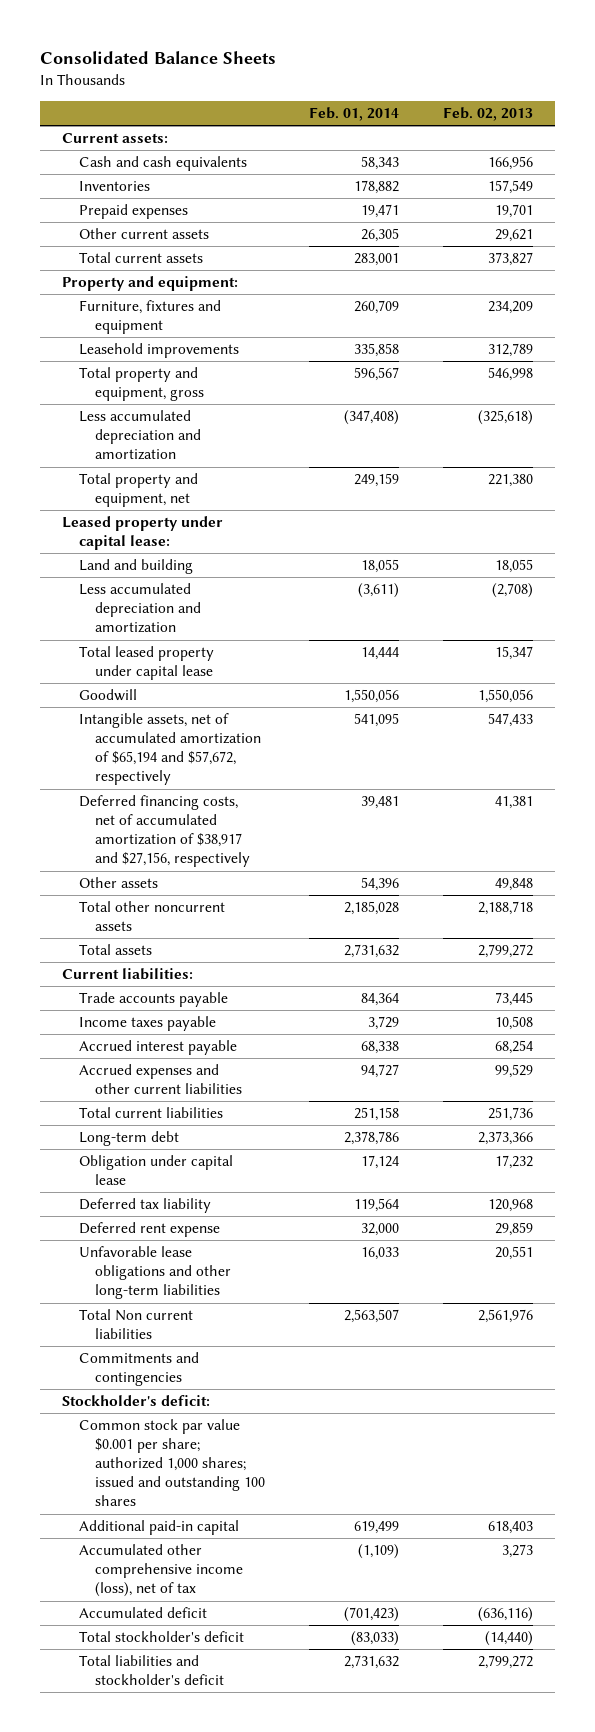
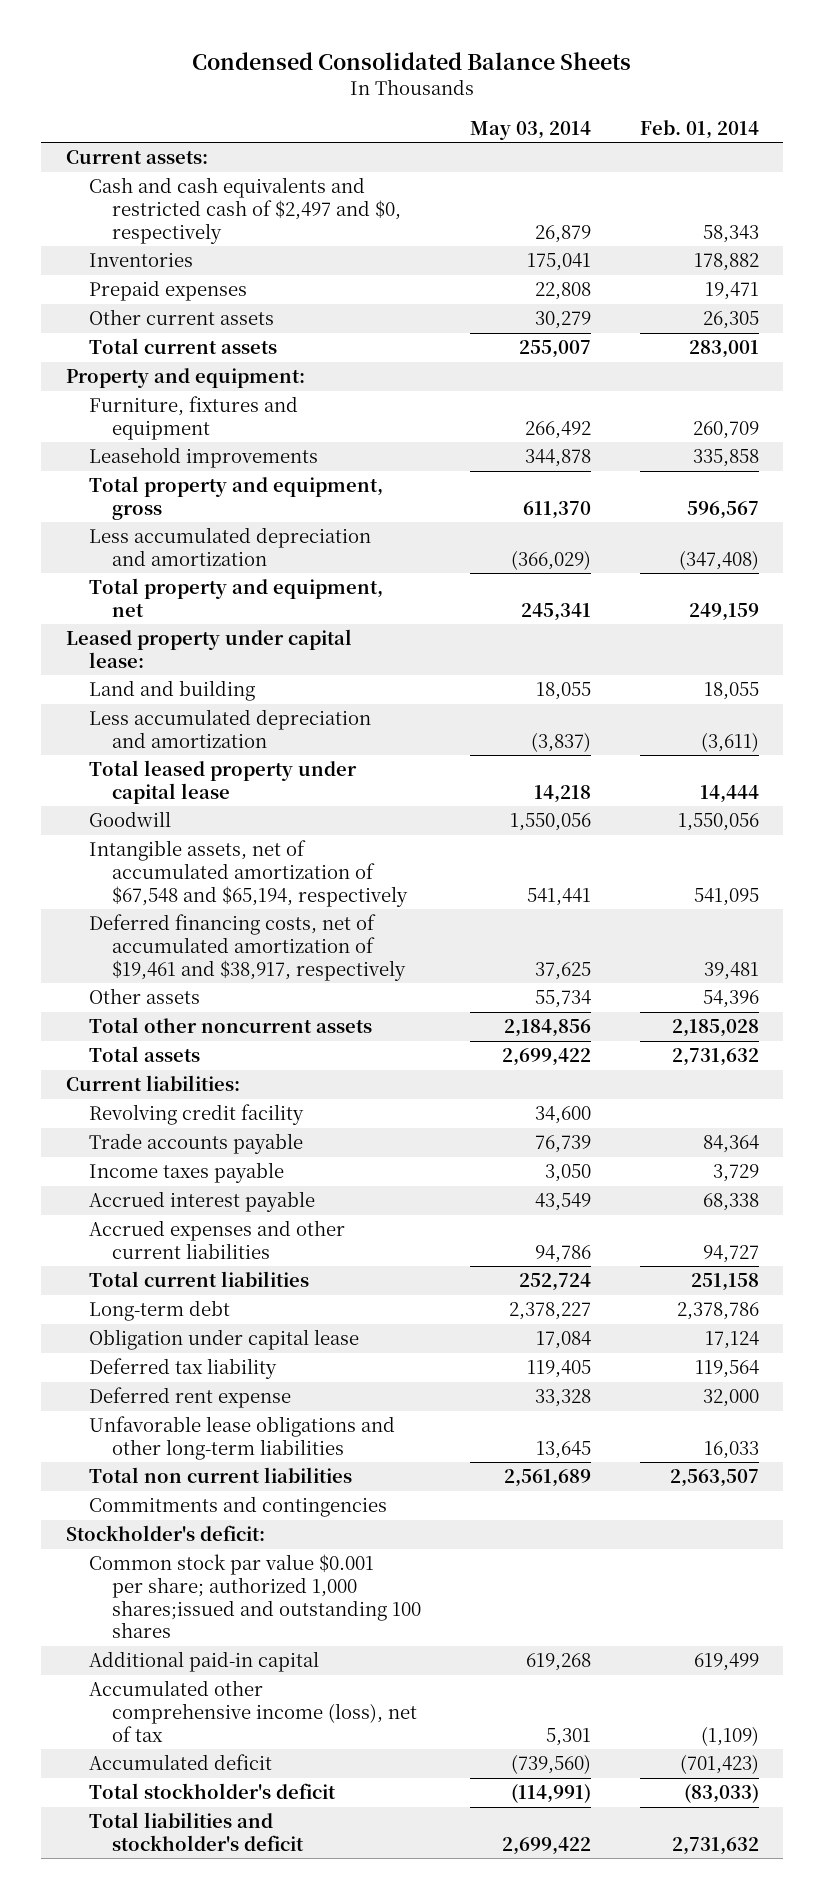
[40,51,277,65] Consolidated Balance Sheets -> [192,52,632,71] Condensed Consolidated Balance Sheets
[442,107,533,122] Feb. 02, 2013 -> none
none -> [470,120,592,140] May 03, 2014
[78,156,247,172] Cash and cash equivalents -> [89,177,402,244] Cash and cash equivalents and restricted cash of $2,497 and $0, respectively
[78,713,262,786] Intangible assets, net of accumulated amortization of $65,194 and $57,672, respectively -> [89,840,409,907] Intangible assets, net of accumulated amortization of $67,548 and $65,194, respectively
[78,795,251,868] Deferred financing costs, net of accumulated amortization of $38,917 and $27,156, respectively -> [89,914,407,981] Deferred financing costs, net of accumulated amortization of $19,461 and $38,917, respectively
none -> [89,1104,305,1126] Revolving credit facility
[78,1309,193,1340] Total Non current liabilities -> [89,1467,353,1484] Total non current liabilities
[78,1419,266,1507] Common stock par value $0.001 per share; authorized 1,000 shares; issued and outstanding 100 shares -> [89,1554,422,1639] Common stock par value $0.001 per share; authorized 1,000 shares;issued and outstanding 100 shares

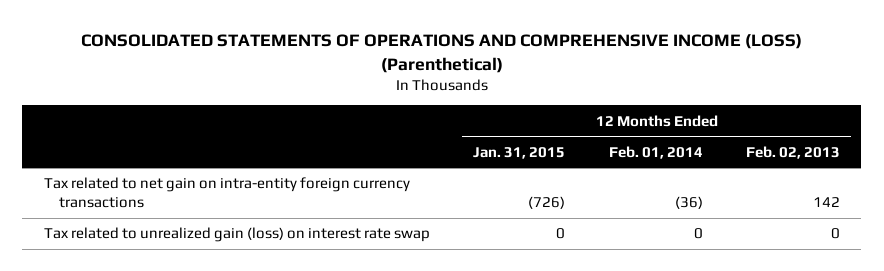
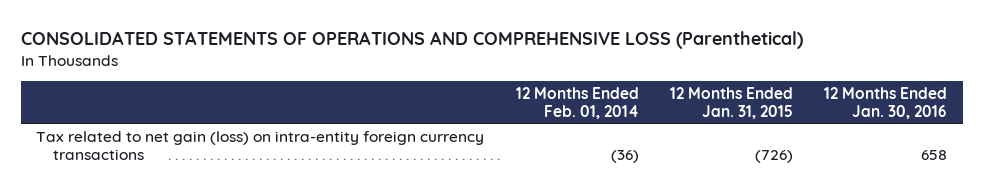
[80,33,802,73] CONSOLIDATED STATEMENTS OF OPERATIONS AND COMPREHENSIVE INCOME (LOSS) (Parenthetical) -> [20,30,803,49] CONSOLIDATED STATEMENTS OF OPERATIONS AND COMPREHENSIVE LOSS (Parenthetical)
[745,145,840,159] Feb. 02, 2013 -> none
none -> [824,86,948,119] 12 Months Ended Jan. 30, 2016
[43,227,430,243] Tax related to unrealized gain (loss) on interest rate swap -> none
[43,177,410,209] Tax related to net gain on intra-entity foreign currency transactions -> [36,130,485,160] Tax related to net gain (loss) on intra-entity foreign currency transactions

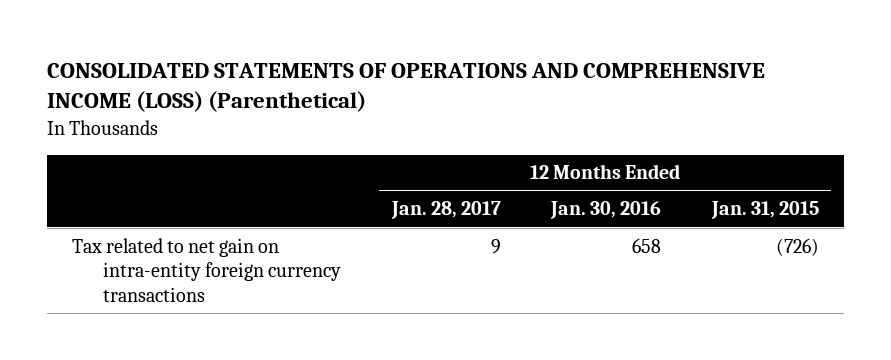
[20,30,803,49] CONSOLIDATED STATEMENTS OF OPERATIONS AND COMPREHENSIVE LOSS (Parenthetical) -> [47,62,766,113] CONSOLIDATED STATEMENTS OF OPERATIONS AND COMPREHENSIVE INCOME (LOSS) (Parenthetical)
[515,86,639,119] 12 Months Ended Feb. 01, 2014 -> none
none -> [390,201,501,220] Jan. 28, 2017
[36,130,485,160] Tax related to net gain (loss) on intra-entity foreign currency transactions -> [72,237,342,302] Tax related to net gain on intra-entity foreign currency transactions

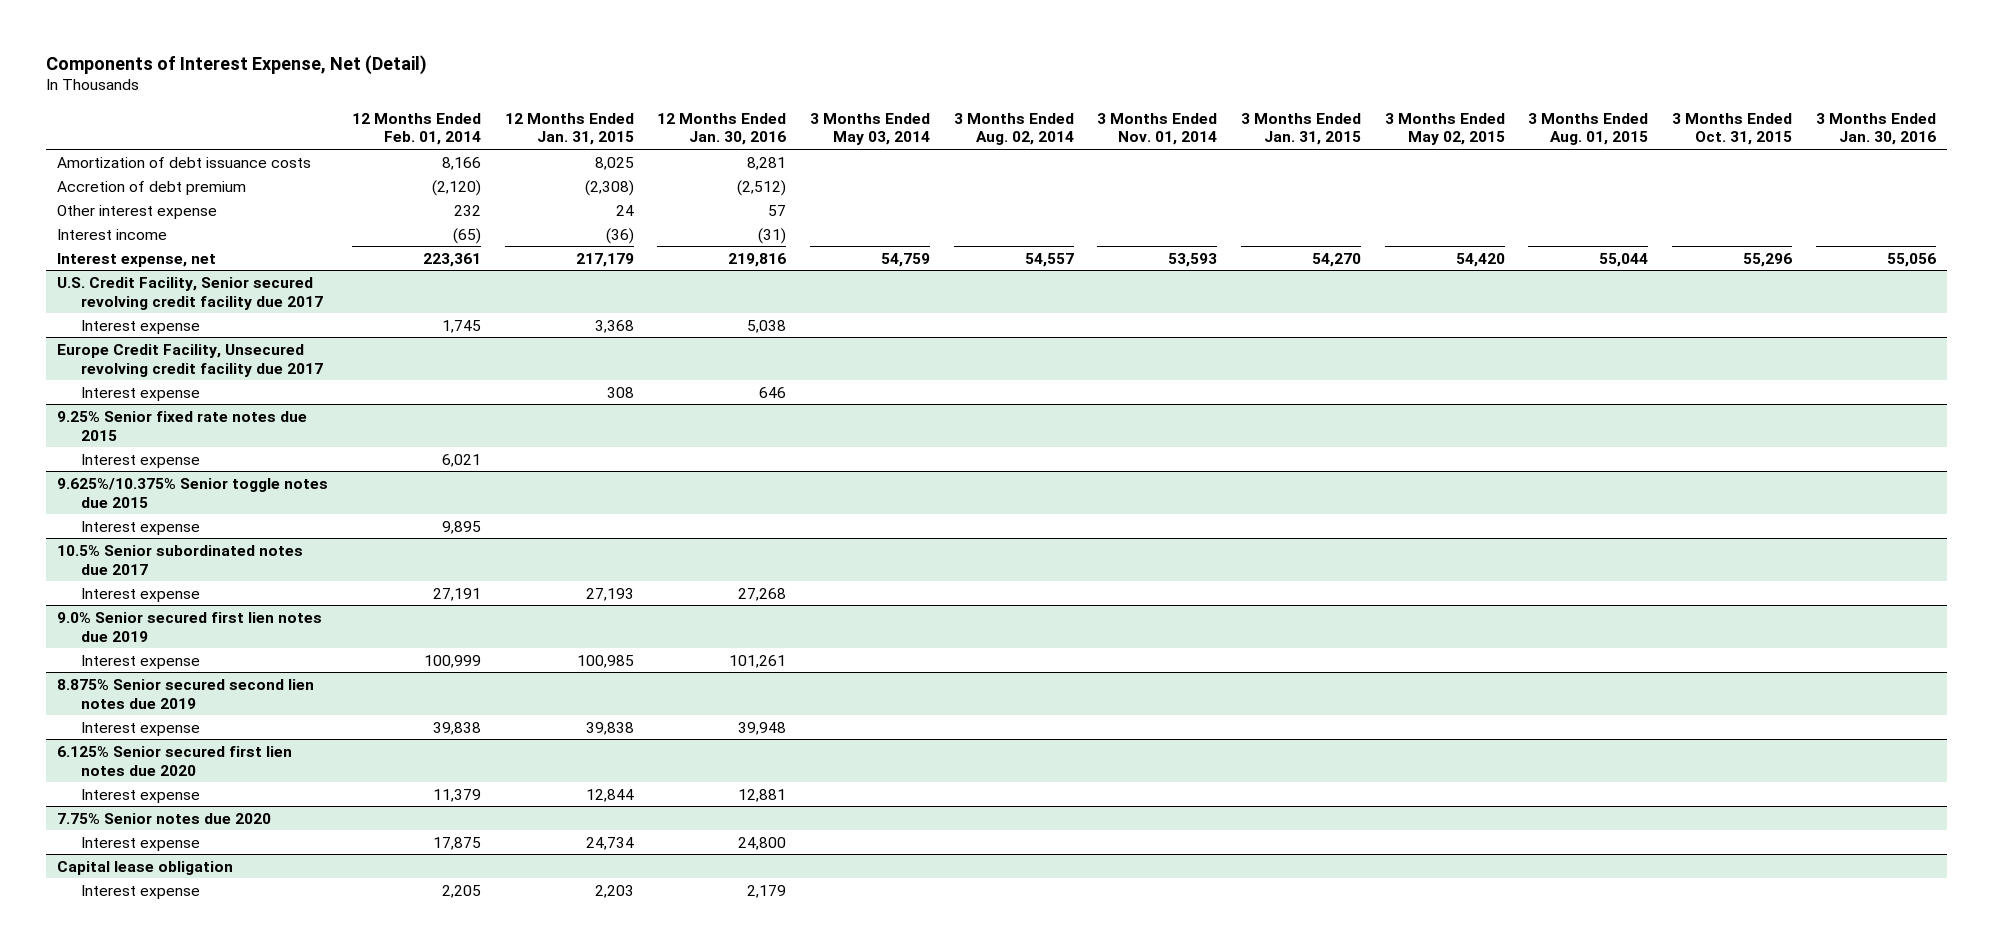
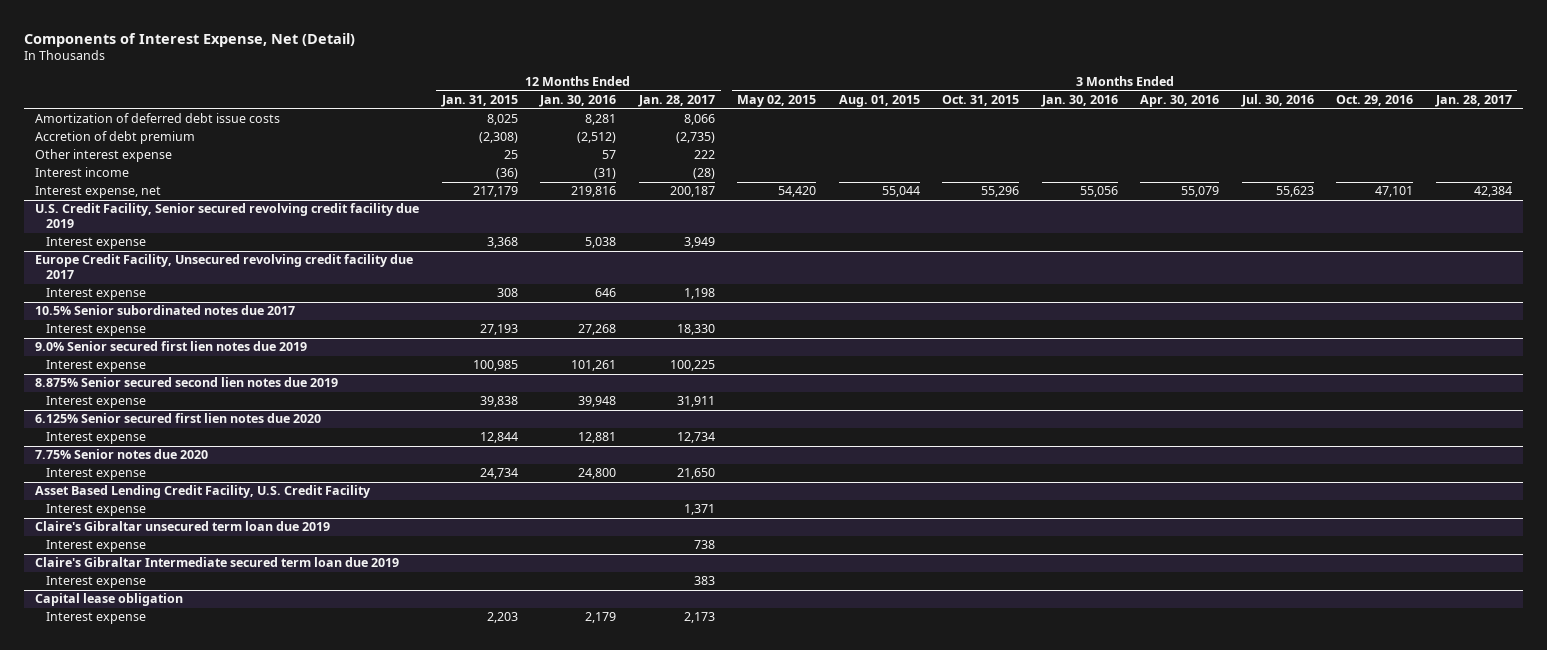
[352,112,482,146] 12 Months Ended Feb. 01, 2014 -> none
[809,112,930,146] 3 Months Ended May 03, 2014 -> none
[953,112,1074,146] 3 Months Ended Aug. 02, 2014 -> none
[1097,112,1218,146] 3 Months Ended Nov. 01, 2014 -> none
[1240,112,1361,146] 3 Months Ended Jan. 31, 2015 -> none
none -> [637,95,715,108] Jan. 28, 2017
none -> [1140,95,1220,108] Apr. 30, 2016
none -> [1240,94,1314,108] Jul. 30, 2016
none -> [1336,95,1414,107] Oct. 29, 2016
none -> [1434,95,1512,108] Jan. 28, 2017
[57,156,312,168] Amortization of debt issuance costs -> [35,113,281,124] Amortization of deferred debt issue costs
[615,204,634,216] 24 -> [503,150,518,160] 25
[57,276,323,310] U.S. Credit Facility, Senior secured revolving credit facility due 2017 -> [35,203,420,229] U.S. Credit Facility, Senior secured revolving credit facility due 2019
[57,410,308,441] 9.25% Senior fixed rate notes due 2015 -> none
[80,453,200,468] Interest expense -> none
[57,477,329,508] 9.625%/10.375% Senior toggle notes due 2015 -> none
[80,520,200,535] Interest expense -> none
none -> [35,485,372,499] Asset Based Lending Credit Facility, U.S. Credit Facility
none -> [45,504,146,517] Interest expense
none -> [35,521,331,532] Claire's Gibraltar unsecured term loan due 2019
none -> [45,540,146,553] Interest expense
none -> [35,557,400,568] Claire's Gibraltar Intermediate secured term loan due 2019
none -> [45,576,146,589] Interest expense

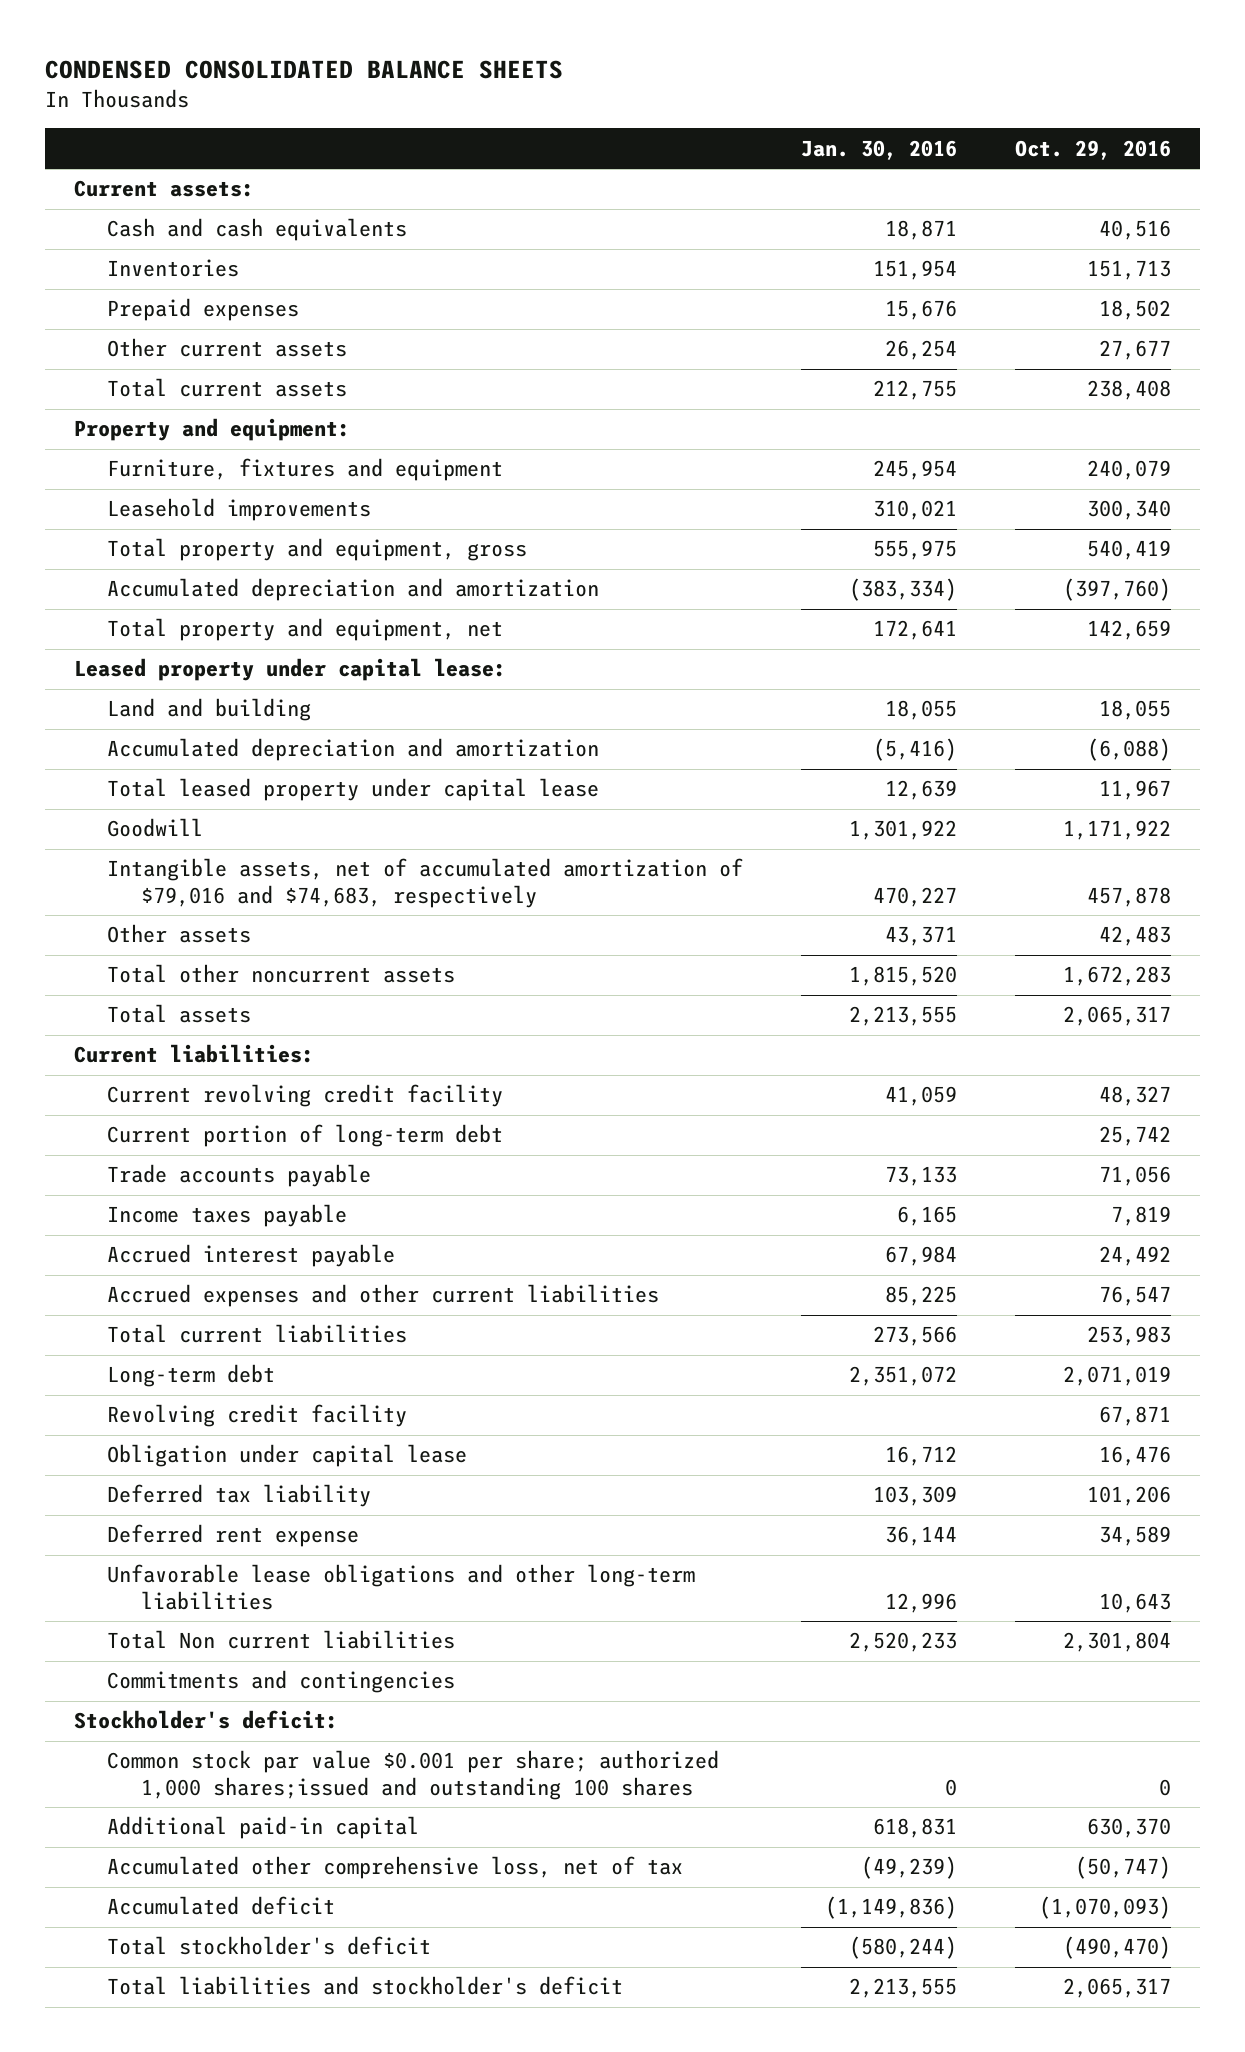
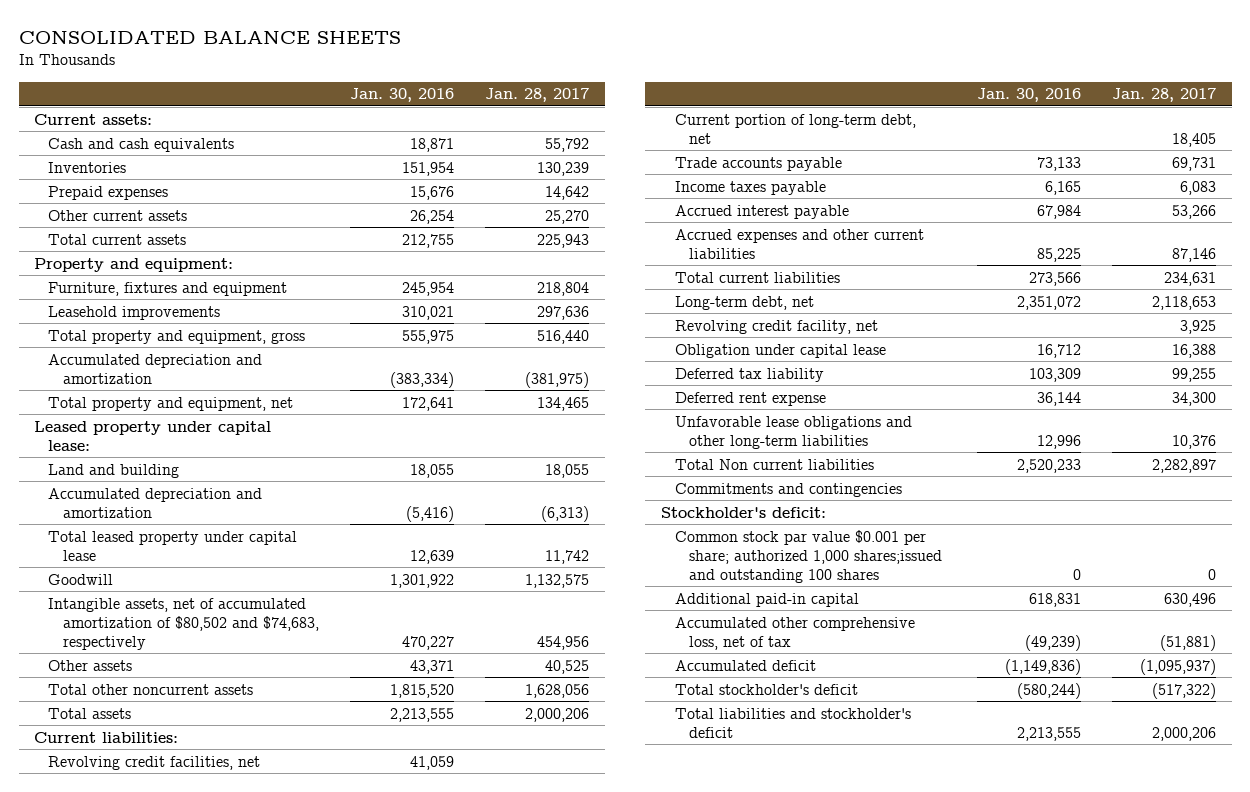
[45,60,564,80] CONDENSED CONSOLIDATED BALANCE SHEETS -> [18,30,401,44] CONSOLIDATED BALANCE SHEETS
[1014,139,1171,160] Oct. 29, 2016 -> none
none -> [485,88,590,103] Jan. 28, 2017
[107,858,744,908] Intangible assets, net of accumulated amortization of $79,016 and $74,683, respectively -> [48,597,319,650] Intangible assets, net of accumulated amortization of $80,502 and $74,683, respectively
[107,1084,504,1108] Current revolving credit facility -> [48,755,261,770] Revolving credit facilities, net
[107,1124,504,1148] Current portion of long-term debt -> [675,113,917,144] Current portion of long-term debt, net
[107,1364,276,1388] Long-term debt -> [675,295,815,310] Long-term debt, net
[107,1404,408,1428] Revolving credit facility -> [675,319,879,334] Revolving credit facility, net

